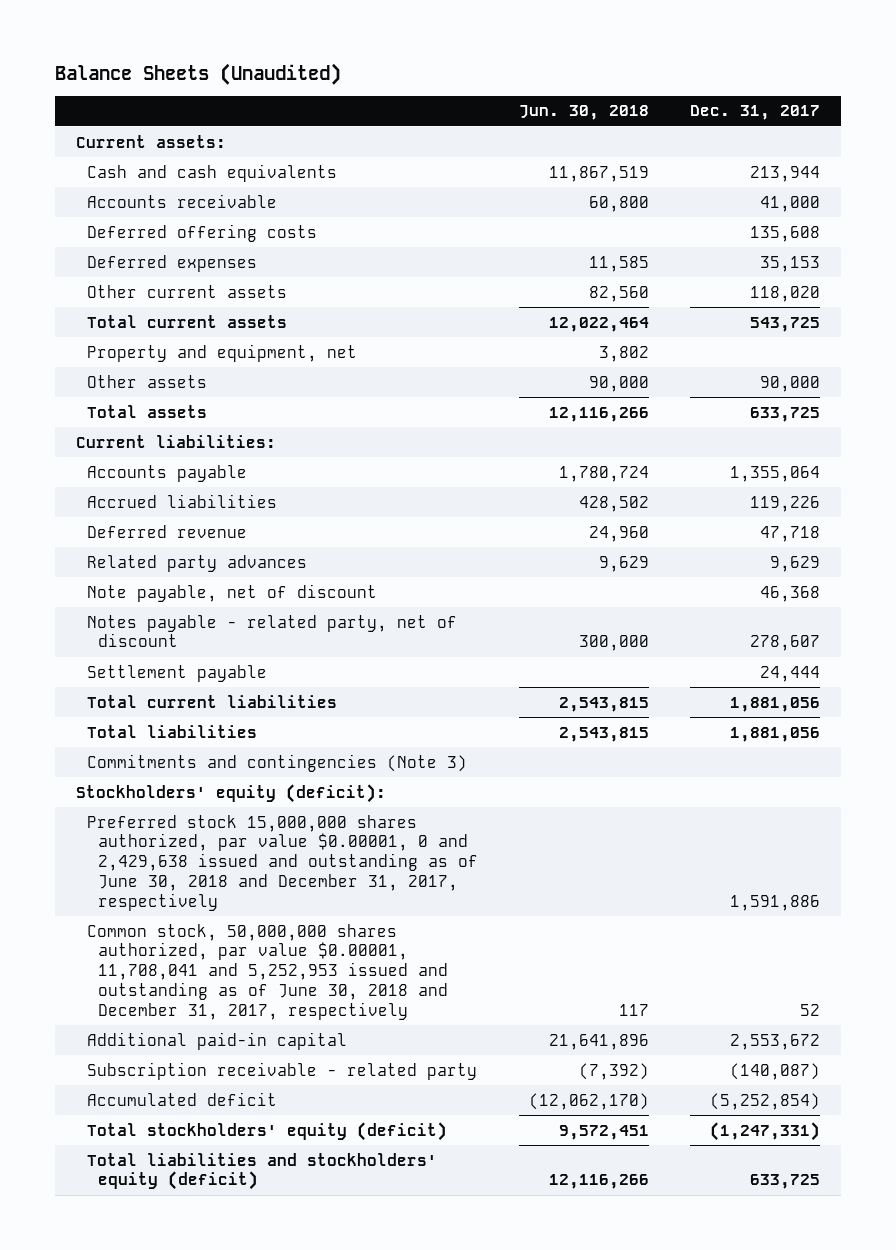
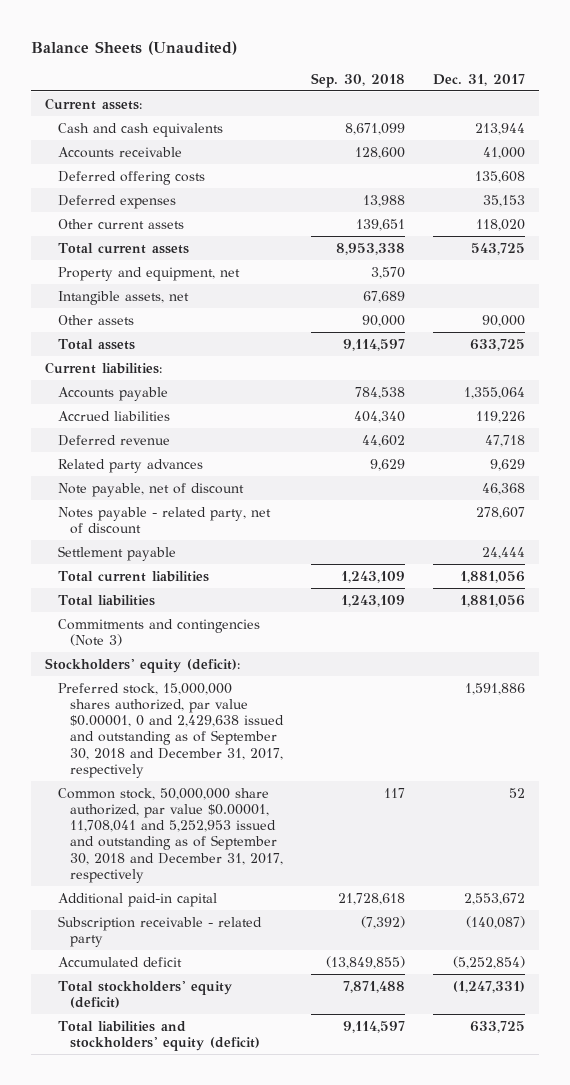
[519,105,650,121] Jun. 30, 2018 -> none
none -> [311,72,406,88] Sep. 30, 2018
none -> [57,290,189,305] Intangible assets, net
[86,814,479,912] Preferred stock 15,000,000 shares authorized, par value $0.00001, 0 and 2,429,638 issued and outstanding as of June 30, 2018 and December 31, 2017, respectively -> [57,682,285,778] Preferred stock, 15,000,000 shares authorized, par value $0.00001, 0 and 2,429,638 issued and outstanding as of September 30, 2018 and December 31, 2017, respectively
[86,923,449,1021] Common stock, 50,000,000 shares authorized, par value $0.00001, 11,708,041 and 5,252,953 issued and outstanding as of June 30, 2018 and December 31, 2017, respectively -> [57,787,284,883] Common stock, 50,000,000 share authorized, par value $0.00001, 11,708,041 and 5,252,953 issued and outstanding as of September 30, 2018 and December 31, 2017, respectively

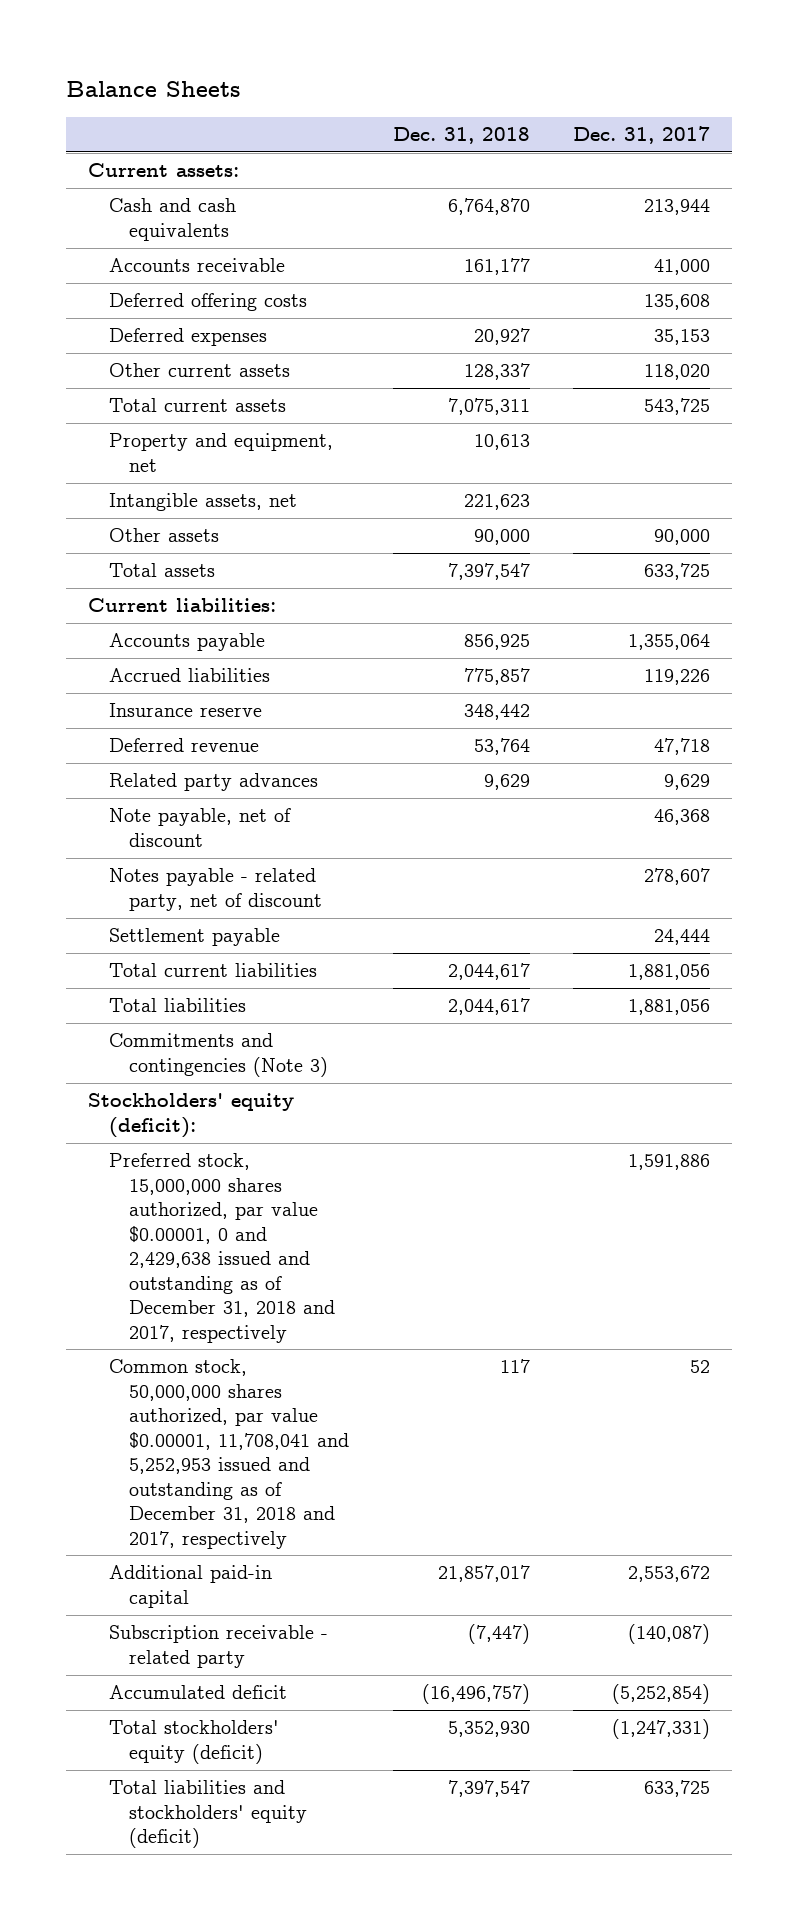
[31,41,238,56] Balance Sheets (Unaudited) -> [66,80,241,97] Balance Sheets
[311,72,406,88] Sep. 30, 2018 -> none
none -> [392,127,530,145] Dec. 31, 2018
none -> [108,703,262,718] Insurance reserve
[57,682,285,778] Preferred stock, 15,000,000 shares authorized, par value $0.00001, 0 and 2,429,638 issued and outstanding as of September 30, 2018 and December 31, 2017, respectively -> [108,1153,336,1343] Preferred stock, 15,000,000 shares authorized, par value $0.00001, 0 and 2,429,638 issued and outstanding as of December 31, 2018 and 2017, respectively
[57,787,284,883] Common stock, 50,000,000 share authorized, par value $0.00001, 11,708,041 and 5,252,953 issued and outstanding as of September 30, 2018 and December 31, 2017, respectively -> [108,1359,350,1549] Common stock, 50,000,000 shares authorized, par value $0.00001, 11,708,041 and 5,252,953 issued and outstanding as of December 31, 2018 and 2017, respectively

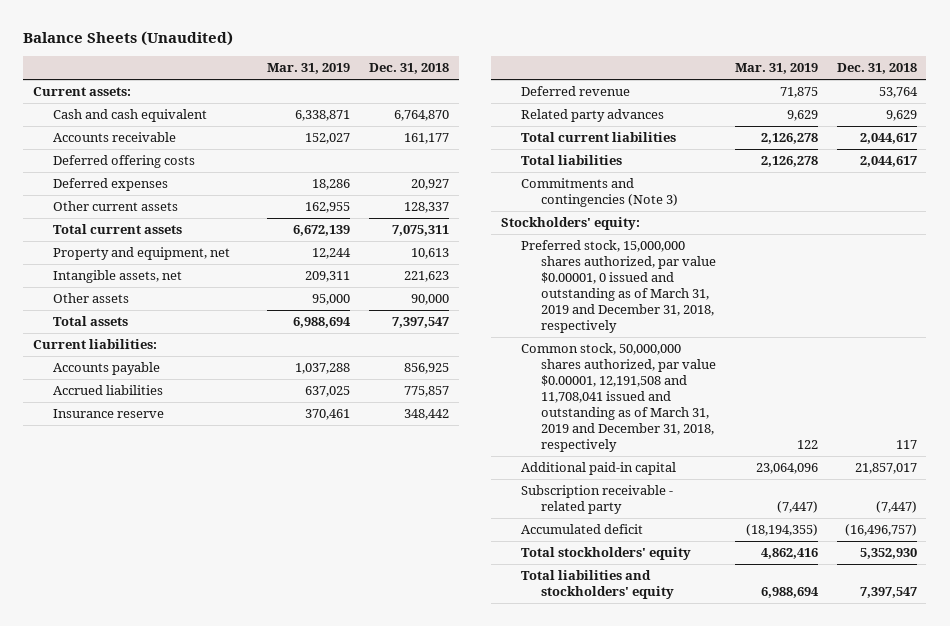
[66,80,241,97] Balance Sheets -> [23,31,234,47] Balance Sheets (Unaudited)
[573,126,711,145] Dec. 31, 2017 -> none
none -> [267,63,351,75] Mar. 31, 2019
[108,198,236,241] Cash and cash equivalents -> [52,109,207,123] Cash and cash equivalent
[108,808,291,847] Note payable, net of discount -> none
[108,868,323,911] Notes payable - related party, net of discount -> none
[108,928,280,947] Settlement payable -> none
[87,1093,294,1138] Stockholders' equity (deficit): -> [500,217,640,231] Stockholders' equity:
[108,1153,336,1343] Preferred stock, 15,000,000 shares authorized, par value $0.00001, 0 and 2,429,638 issued and outstanding as of December 31, 2018 and 2017, respectively -> [520,240,716,334] Preferred stock, 15,000,000 shares authorized, par value $0.00001, 0 issued and outstanding as of March 31, 2019 and December 31, 2018, respectively
[108,1359,350,1549] Common stock, 50,000,000 shares authorized, par value $0.00001, 11,708,041 and 5,252,953 issued and outstanding as of December 31, 2018 and 2017, respectively -> [520,343,716,453] Common stock, 50,000,000 shares authorized, par value $0.00001, 12,191,508 and 11,708,041 issued and outstanding as of March 31, 2019 and December 31, 2018, respectively
[108,1720,279,1764] Total stockholders' equity (deficit) -> [520,547,691,561] Total stockholders' equity
[108,1780,308,1849] Total liabilities and stockholders' equity (deficit) -> [520,570,674,600] Total liabilities and stockholders' equity

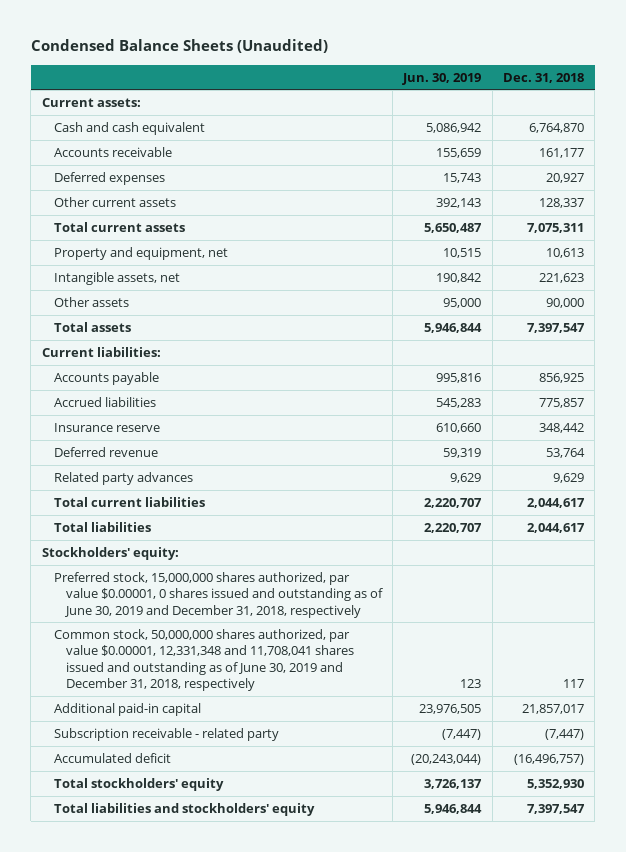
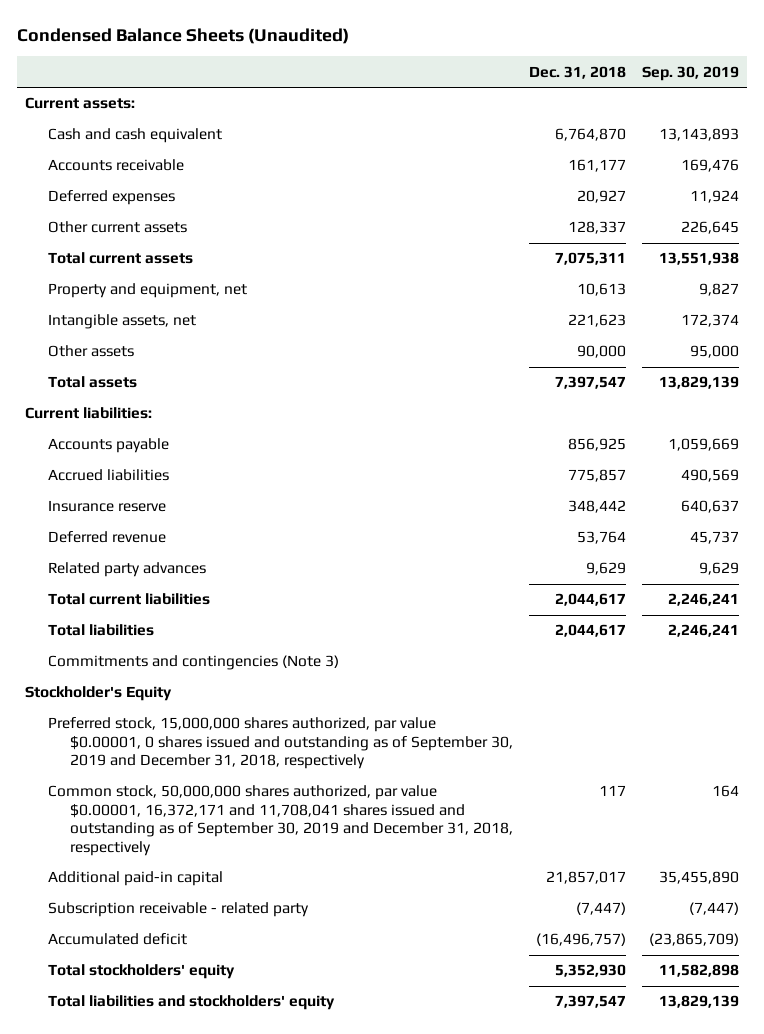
[402,72,482,85] Jun. 30, 2019 -> none
none -> [642,65,740,81] Sep. 30, 2019
none -> [47,655,339,671] Commitments and contingencies (Note 3)
[41,547,179,561] Stockholders' equity: -> [25,686,173,702] Stockholder's Equity
[53,572,383,618] Preferred stock, 15,000,000 shares authorized, par value $0.00001, 0 shares issued and outstanding as of June 30, 2019 and December 31, 2018, respectively -> [47,717,514,770] Preferred stock, 15,000,000 shares authorized, par value $0.00001, 0 shares issued and outstanding as of September 30, 2019 and December 31, 2018, respectively
[53,629,354,691] Common stock, 50,000,000 shares authorized, par value $0.00001, 12,331,348 and 11,708,041 shares issued and outstanding as of June 30, 2019 and December 31, 2018, respectively -> [47,785,514,857] Common stock, 50,000,000 shares authorized, par value $0.00001, 16,372,171 and 11,708,041 shares issued and outstanding as of September 30, 2019 and December 31, 2018, respectively

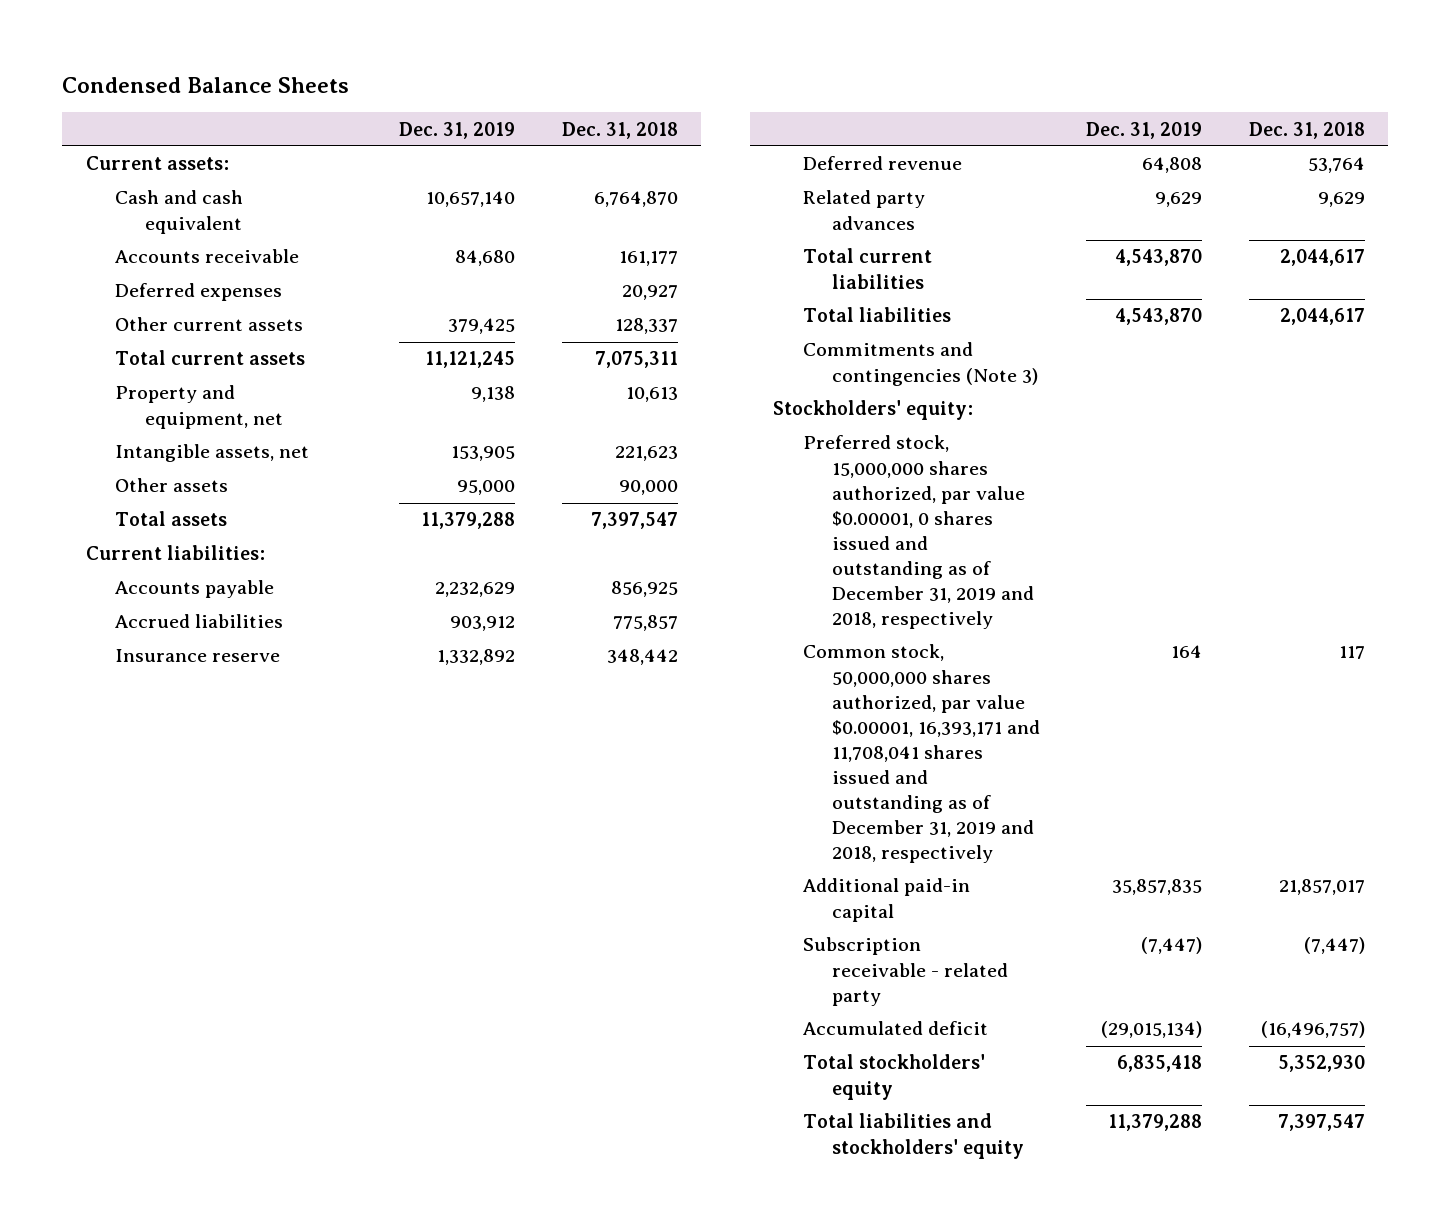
[17,28,350,45] Condensed Balance Sheets (Unaudited) -> [62,76,350,93] Condensed Balance Sheets
[642,65,740,81] Sep. 30, 2019 -> none
none -> [399,121,516,139] Dec. 31, 2019
[25,686,173,702] Stockholder's Equity -> [773,400,974,421] Stockholders' equity:
[47,717,514,770] Preferred stock, 15,000,000 shares authorized, par value $0.00001, 0 shares issued and outstanding as of September 30, 2019 and December 31, 2018, respectively -> [802,435,1034,630] Preferred stock, 15,000,000 shares authorized, par value $0.00001, 0 shares issued and outstanding as of December 31, 2019 and 2018, respectively
[47,785,514,857] Common stock, 50,000,000 shares authorized, par value $0.00001, 16,372,171 and 11,708,041 shares issued and outstanding as of September 30, 2019 and December 31, 2018, respectively -> [802,644,1040,864] Common stock, 50,000,000 shares authorized, par value $0.00001, 16,393,171 and 11,708,041 shares issued and outstanding as of December 31, 2019 and 2018, respectively

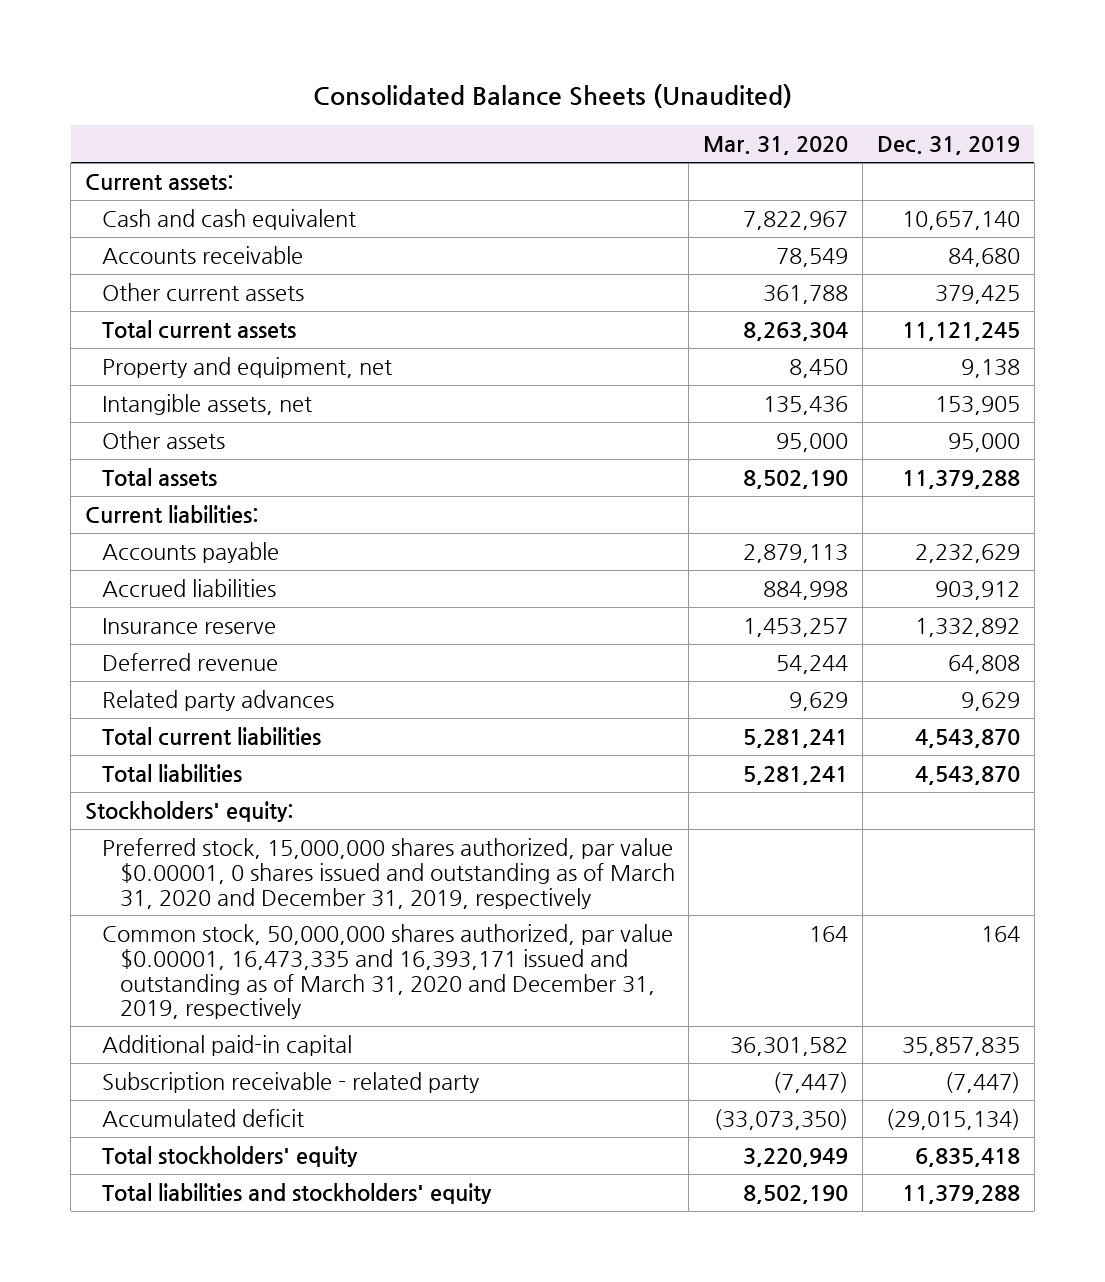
[62,76,350,93] Condensed Balance Sheets -> [312,83,792,108] Consolidated Balance Sheets (Unaudited)
[561,121,678,139] Dec. 31, 2018 -> none
none -> [703,136,849,156] Mar. 31, 2020
[115,283,283,302] Deferred expenses -> none
[802,342,1038,386] Commitments and contingencies (Note 3) -> none
[802,435,1034,630] Preferred stock, 15,000,000 shares authorized, par value $0.00001, 0 shares issued and outstanding as of December 31, 2019 and 2018, respectively -> [102,837,675,909] Preferred stock, 15,000,000 shares authorized, par value $0.00001, 0 shares issued and outstanding as of March 31, 2020 and December 31, 2019, respectively
[802,644,1040,864] Common stock, 50,000,000 shares authorized, par value $0.00001, 16,393,171 and 11,708,041 shares issued and outstanding as of December 31, 2019 and 2018, respectively -> [102,923,674,1020] Common stock, 50,000,000 shares authorized, par value $0.00001, 16,473,335 and 16,393,171 issued and outstanding as of March 31, 2020 and December 31, 2019, respectively

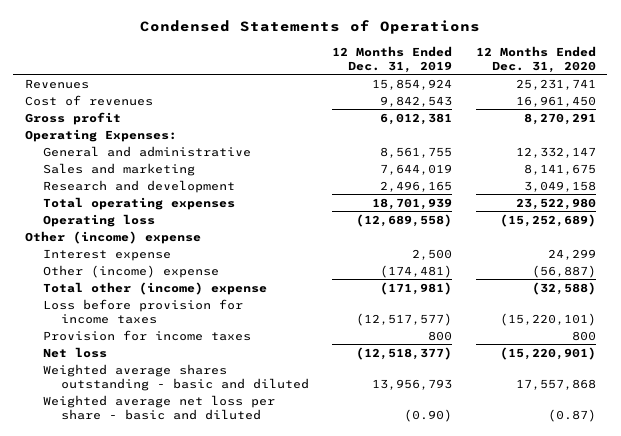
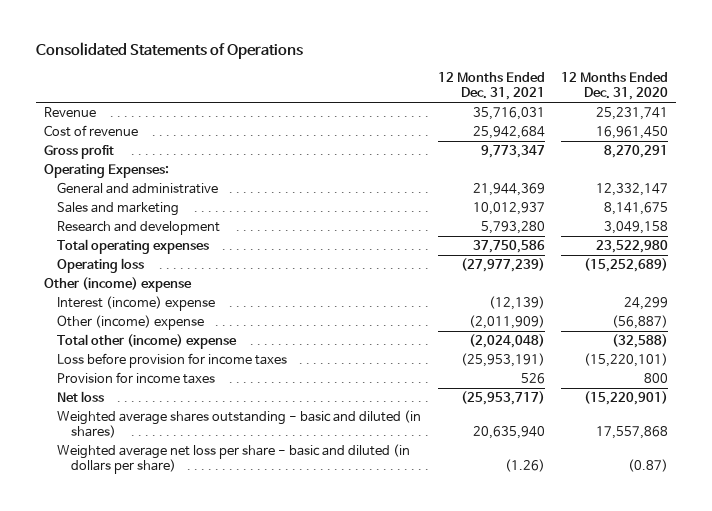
[140,20,481,35] Condensed Statements of Operations -> [35,42,303,60] Consolidated Statements of Operations
[332,45,453,73] 12 Months Ended Dec. 31, 2019 -> none
none -> [437,71,545,101] 12 Months Ended Dec. 31, 2021
[25,78,90,89] Revenues -> [43,106,96,117] Revenue
[25,94,154,106] Cost of revenues -> [43,124,138,137] Cost of revenue
[42,248,171,261] Interest expense -> [57,295,216,311] Interest (income) expense
[42,363,309,391] Weighted average shares outstanding - basic and diluted -> [57,409,422,439] Weighted average shares outstanding - basic and diluted (in shares)
[42,394,275,420] Weighted average net loss per share - basic and diluted -> [57,443,411,475] Weighted average net loss per share - basic and diluted (in dollars per share)

